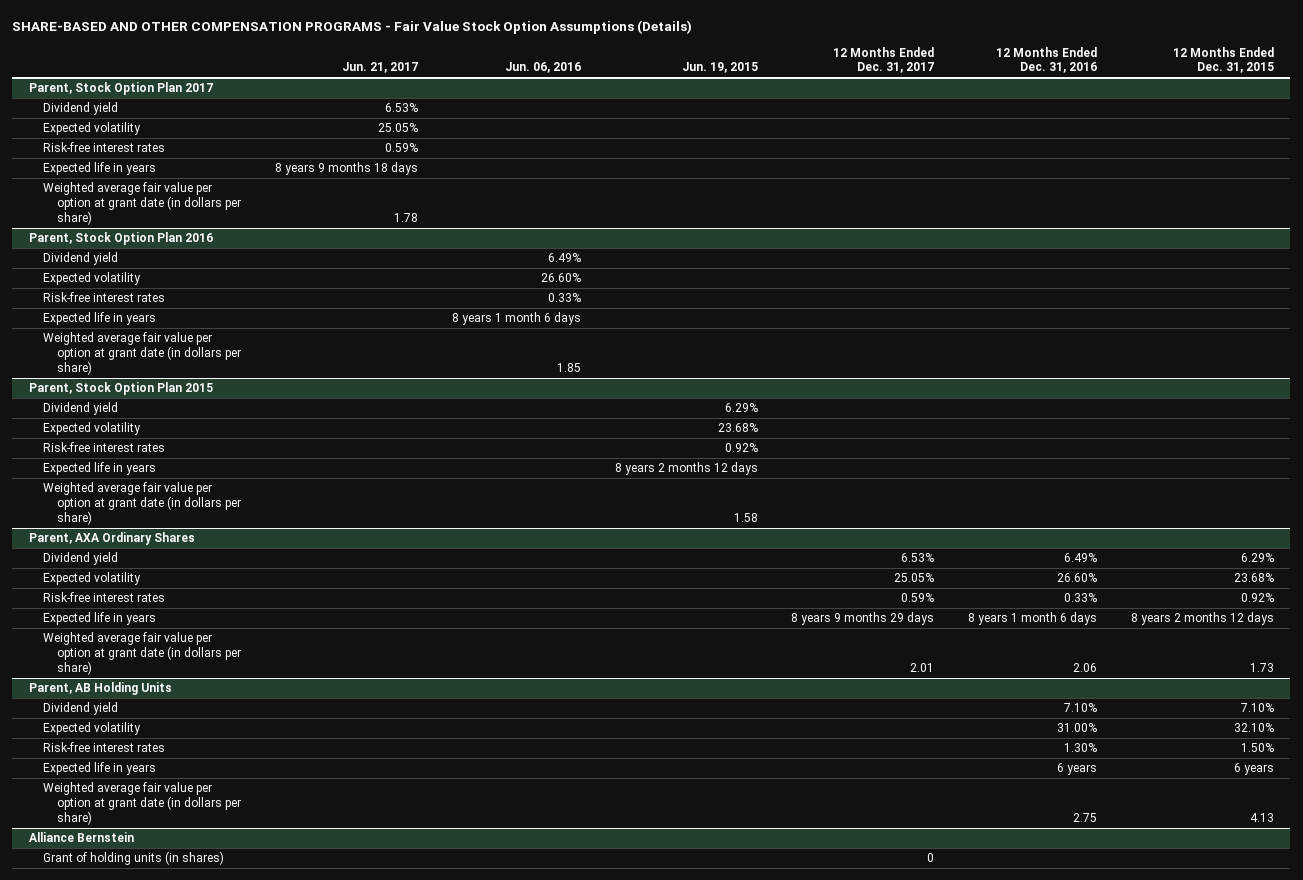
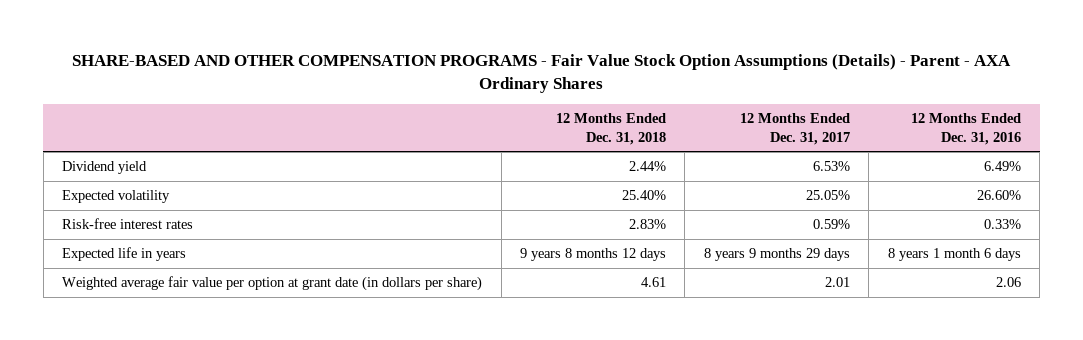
[12,19,693,34] SHARE-BASED AND OTHER COMPENSATION PROGRAMS - Fair Value Stock Option Assumptions (Details) -> [72,53,1012,93] SHARE-BASED AND OTHER COMPENSATION PROGRAMS - Fair Value Stock Option Assumptions (Details) - Parent - AXA Ordinary Shares
[342,62,419,74] Jun. 21, 2017 -> none
[504,62,581,74] Jun. 06, 2016 -> none
[681,62,758,74] Jun. 19, 2015 -> none
[1172,46,1274,74] 12 Months Ended Dec. 31, 2015 -> none
none -> [555,112,666,145] 12 Months Ended Dec. 31, 2018
[29,82,214,96] Parent, Stock Option Plan 2017 -> none
[43,102,119,116] Dividend yield -> none
[43,122,142,136] Expected volatility -> none
[43,142,166,153] Risk-free interest rates -> none
[43,162,157,176] Expected life in years -> none
[43,182,242,225] Weighted average fair value per option at grant date (in dollars per share) -> none
[29,232,214,246] Parent, Stock Option Plan 2016 -> none
[43,252,119,266] Dividend yield -> none
[43,272,142,286] Expected volatility -> none
[43,292,166,303] Risk-free interest rates -> none
[43,312,157,326] Expected life in years -> none
[43,332,242,375] Weighted average fair value per option at grant date (in dollars per share) -> none
[29,382,214,396] Parent, Stock Option Plan 2015 -> none
[43,402,119,416] Dividend yield -> none
[43,422,142,436] Expected volatility -> none
[43,442,166,453] Risk-free interest rates -> none
[43,462,157,476] Expected life in years -> none
[43,482,242,525] Weighted average fair value per option at grant date (in dollars per share) -> none
[29,532,196,546] Parent, AXA Ordinary Shares -> none
[29,682,173,696] Parent, AB Holding Units -> none
[43,702,119,716] Dividend yield -> none
[43,722,142,736] Expected volatility -> none
[43,742,166,753] Risk-free interest rates -> none
[43,762,157,776] Expected life in years -> none
[43,782,242,825] Weighted average fair value per option at grant date (in dollars per share) -> none
[29,832,135,843] Alliance Bernstein -> none
[43,851,225,866] Grant of holding units (in shares) -> none

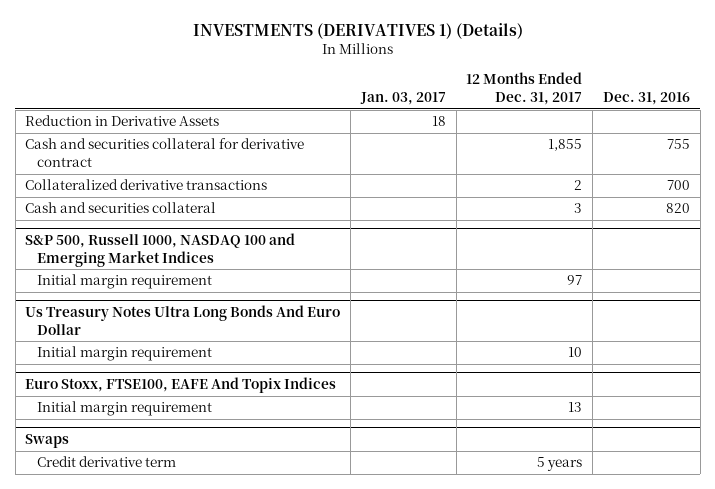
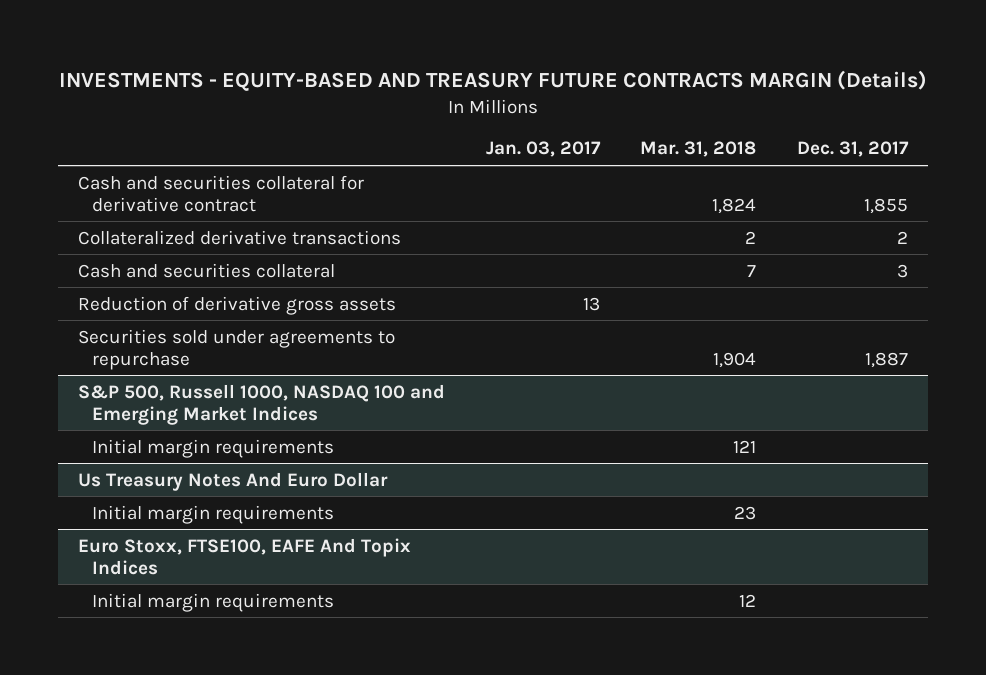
[192,23,523,40] INVESTMENTS (DERIVATIVES 1) (Details) -> [58,70,927,92] INVESTMENTS - EQUITY-BASED AND TREASURY FUTURE CONTRACTS MARGIN (Details)
[466,72,583,105] 12 Months Ended Dec. 31, 2017 -> none
[603,91,691,105] Dec. 31, 2016 -> none
none -> [640,141,757,158] Mar. 31, 2018
none -> [796,141,909,158] Dec. 31, 2017
[25,115,220,127] Reduction in Derivative Assets -> none
none -> [78,295,397,315] Reduction of derivative gross assets
none -> [78,328,396,370] Securities sold under agreements to repurchase
[25,305,341,335] Us Treasury Notes Ultra Long Bonds And Euro Dollar -> none
[37,346,213,362] Initial margin requirement -> none
[37,274,213,290] Initial margin requirement -> [91,438,334,458] Initial margin requirements
none -> [78,471,389,491] Us Treasury Notes And Euro Dollar
none -> [91,504,334,524] Initial margin requirements
[25,434,70,449] Swaps -> none
[37,456,177,468] Credit derivative term -> none
[37,401,213,417] Initial margin requirement -> [91,592,334,612] Initial margin requirements

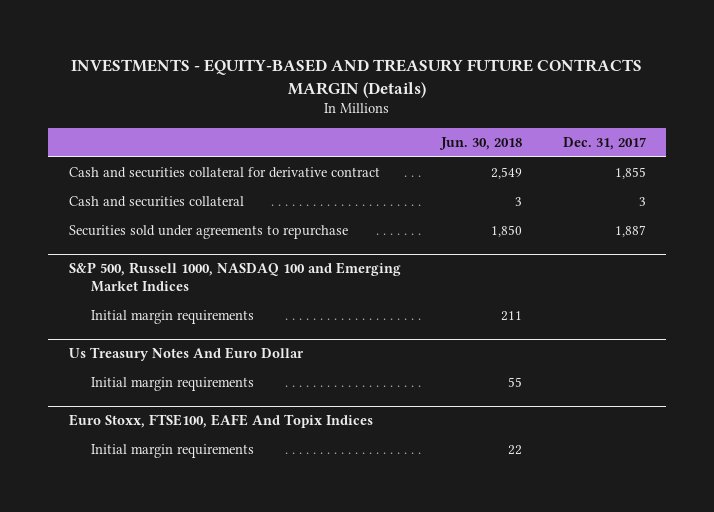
[485,141,601,158] Jan. 03, 2017 -> none
[640,141,757,158] Mar. 31, 2018 -> none
none -> [439,137,523,151] Jun. 30, 2018
[78,229,402,245] Collateralized derivative transactions -> none
[78,295,397,315] Reduction of derivative gross assets -> none

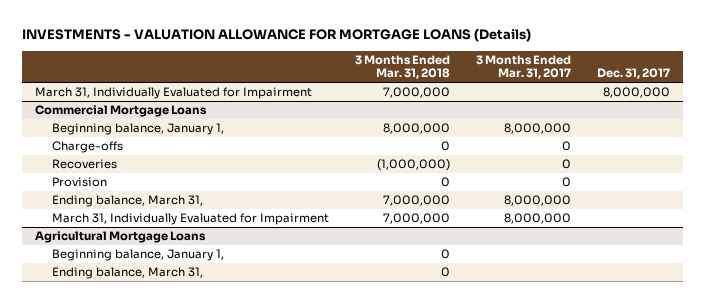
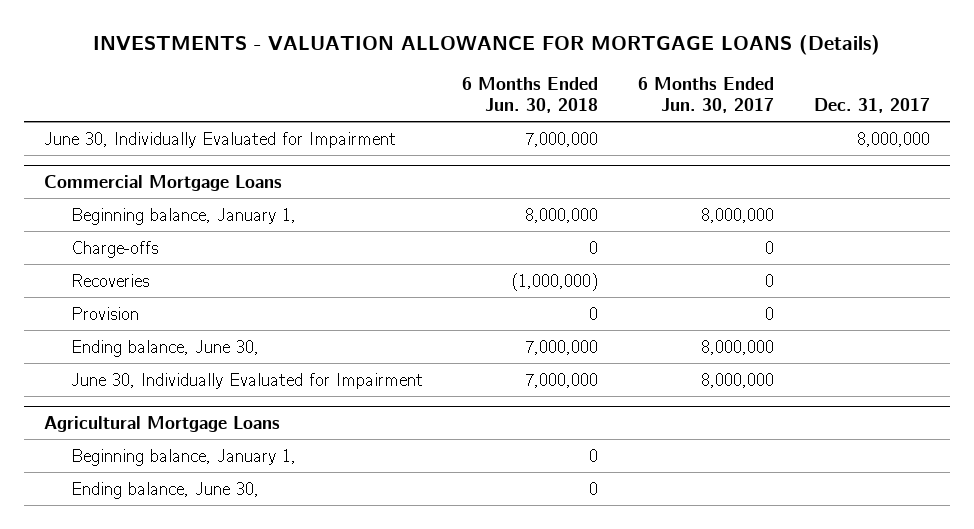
[354,55,450,80] 3 Months Ended Mar. 31, 2018 -> none
[476,55,572,80] 3 Months Ended Mar. 31, 2017 -> none
none -> [462,77,599,113] 6 Months Ended Jun. 30, 2018
none -> [638,77,775,113] 6 Months Ended Jun. 30, 2017
[34,87,312,100] March 31, Individually Evaluated for Impairment -> [43,131,396,148] June 30, Individually Evaluated for Impairment
[51,195,203,208] Ending balance, March 31, -> [70,339,259,357] Ending balance, June 30,
[51,213,329,226] March 31, Individually Evaluated for Impairment -> [70,372,423,389] June 30, Individually Evaluated for Impairment
[51,267,203,280] Ending balance, March 31, -> [70,481,259,499] Ending balance, June 30,

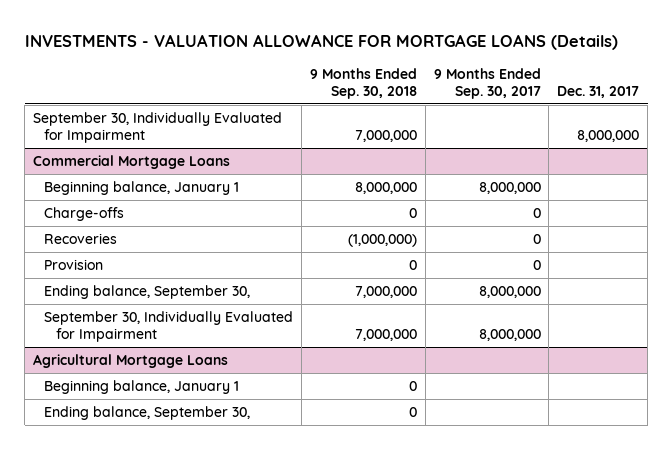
[462,77,599,113] 6 Months Ended Jun. 30, 2018 -> none
[638,77,775,113] 6 Months Ended Jun. 30, 2017 -> none
none -> [309,67,417,99] 9 Months Ended Sep. 30, 2018
none -> [433,67,541,99] 9 Months Ended Sep. 30, 2017
[43,131,396,148] June 30, Individually Evaluated for Impairment -> [32,112,282,143] September 30, Individually Evaluated for Impairment
[70,207,296,225] Beginning balance, January 1, -> [44,181,240,196] Beginning balance, January 1
[70,339,259,357] Ending balance, June 30, -> [44,285,251,300] Ending balance, September 30,
[70,372,423,389] June 30, Individually Evaluated for Impairment -> [44,311,294,342] September 30, Individually Evaluated for Impairment
[70,448,296,466] Beginning balance, January 1, -> [44,380,240,395] Beginning balance, January 1
[70,481,259,499] Ending balance, June 30, -> [44,406,251,421] Ending balance, September 30,

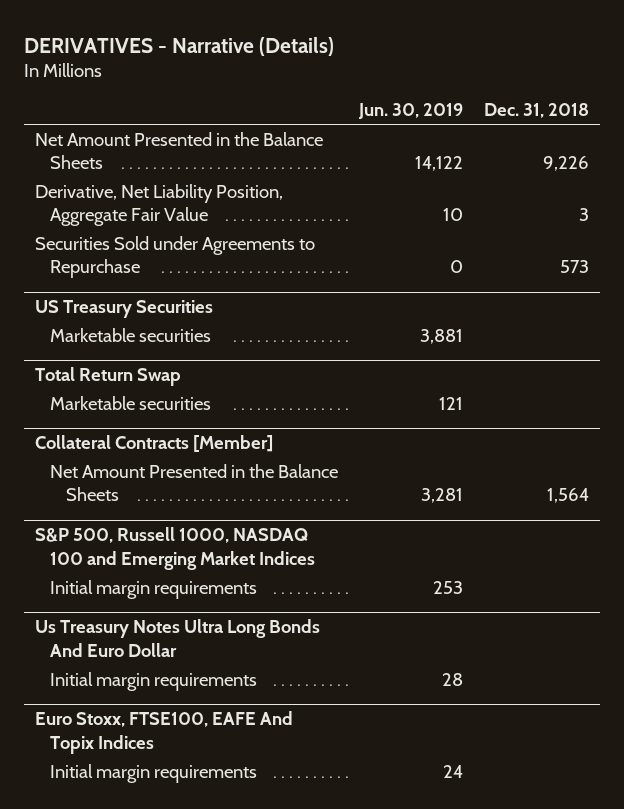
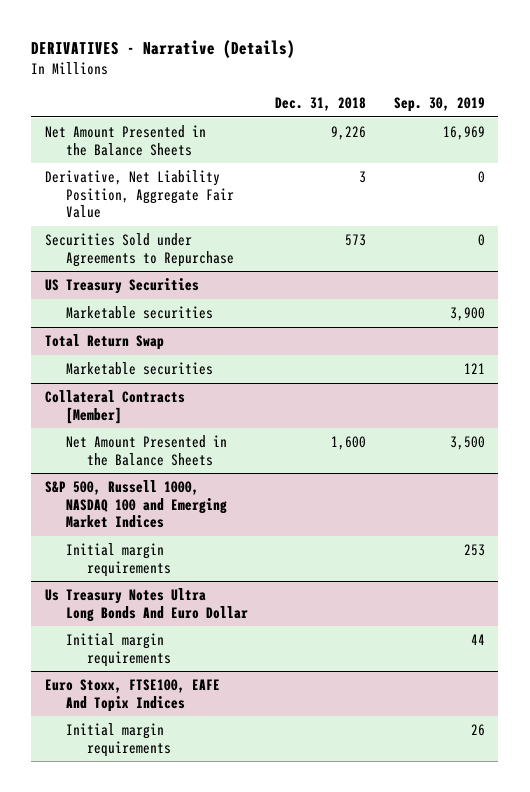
[358,103,464,120] Jun. 30, 2019 -> none
none -> [393,97,485,113] Sep. 30, 2019
[547,488,590,504] 1,564 -> [331,435,367,450] 1,600

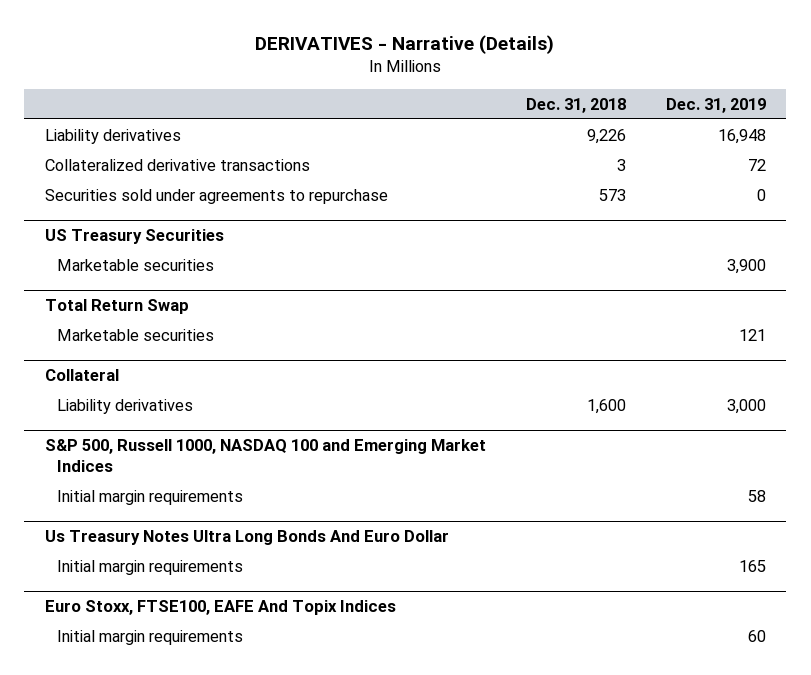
[393,97,485,113] Sep. 30, 2019 -> none
none -> [666,97,767,113] Dec. 31, 2019
[45,124,207,156] Net Amount Presented in the Balance Sheets -> [44,128,181,144] Liability derivatives
[45,169,234,219] Derivative, Net Liability Position, Aggregate Fair Value -> [44,158,310,171] Collateralized derivative transactions
[45,232,234,267] Securities Sold under Agreements to Repurchase -> [44,188,388,204] Securities sold under agreements to repurchase
[45,389,186,424] Collateral Contracts [Member] -> [44,369,119,382] Collateral
[65,434,227,466] Net Amount Presented in the Balance Sheets -> [57,398,194,414] Liability derivatives

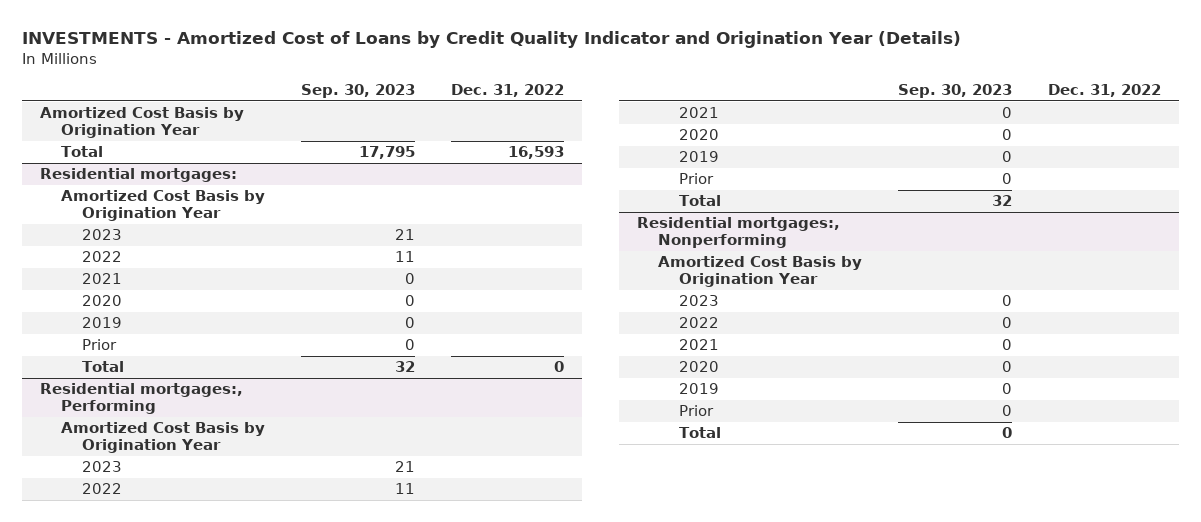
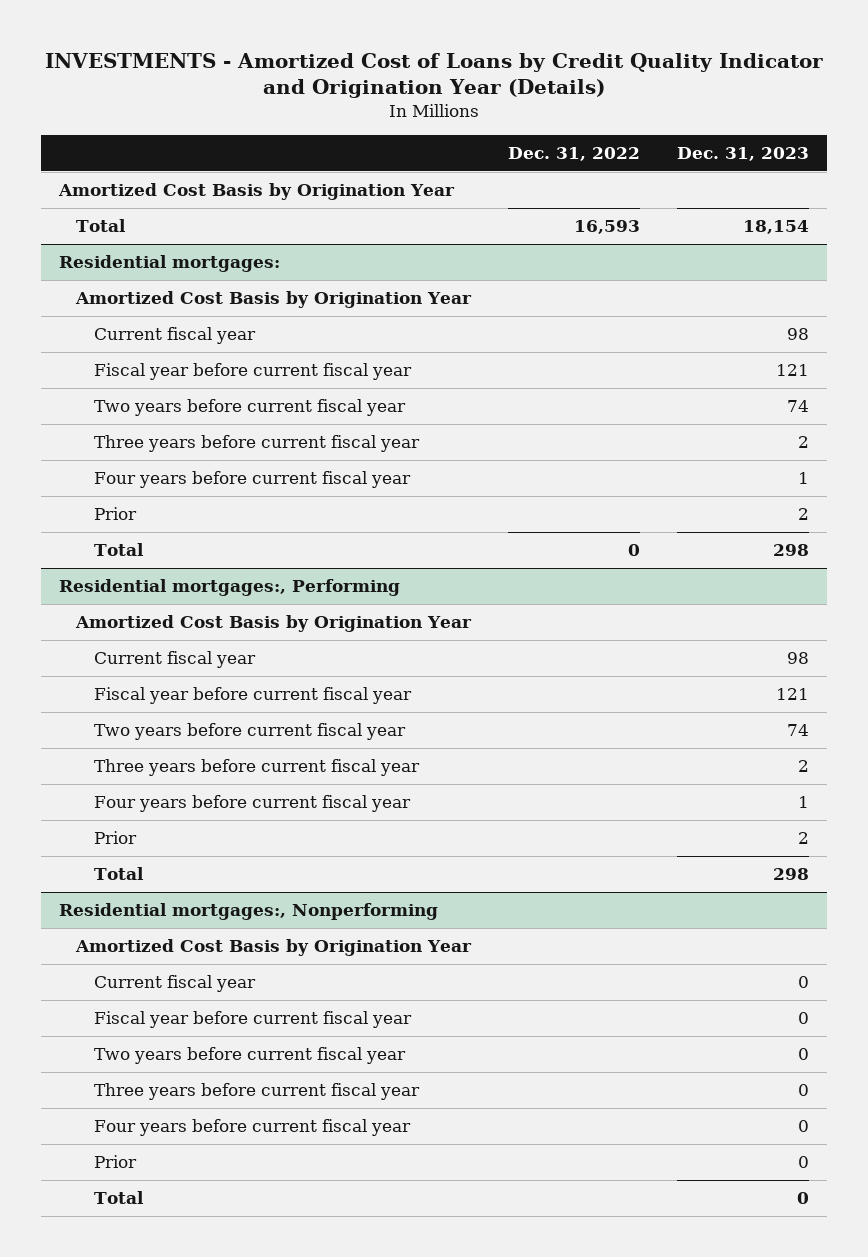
[301,84,416,99] Sep. 30, 2023 -> none
none -> [676,146,809,161] Dec. 31, 2023
[82,229,123,241] 2023 -> [93,327,256,345] Current fiscal year
[82,251,123,263] 2022 -> [93,363,412,381] Fiscal year before current fiscal year
[82,273,123,285] 2021 -> [93,399,406,417] Two years before current fiscal year
[82,295,123,307] 2020 -> [93,435,420,453] Three years before current fiscal year
[82,317,123,329] 2019 -> [93,471,411,489] Four years before current fiscal year
[82,461,123,473] 2023 -> [93,651,256,669] Current fiscal year
[82,483,123,495] 2022 -> [93,687,412,705] Fiscal year before current fiscal year
[679,107,720,119] 2021 -> [93,723,406,741] Two years before current fiscal year
[679,129,720,141] 2020 -> [93,759,420,777] Three years before current fiscal year
[679,151,720,163] 2019 -> [93,795,411,813] Four years before current fiscal year
[679,295,720,307] 2023 -> [93,975,256,993] Current fiscal year
[679,317,720,329] 2022 -> [93,1011,412,1029] Fiscal year before current fiscal year
[679,339,720,351] 2021 -> [93,1047,406,1065] Two years before current fiscal year
[679,361,720,373] 2020 -> [93,1083,420,1101] Three years before current fiscal year
[679,383,720,395] 2019 -> [93,1119,411,1137] Four years before current fiscal year

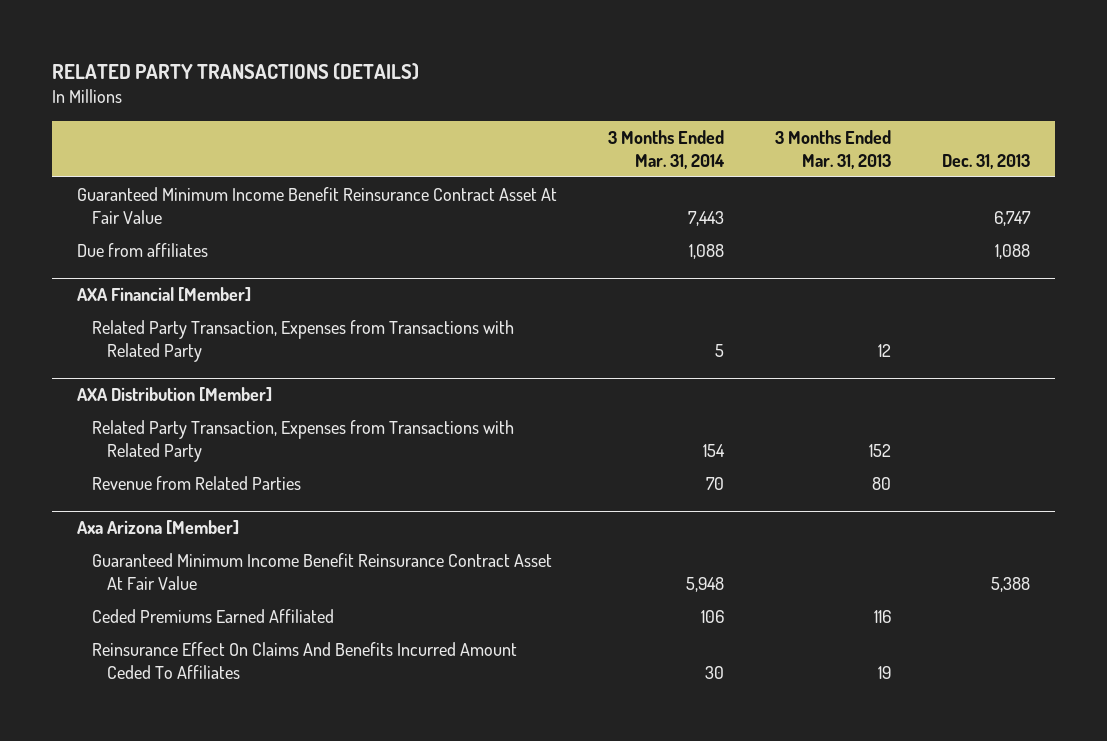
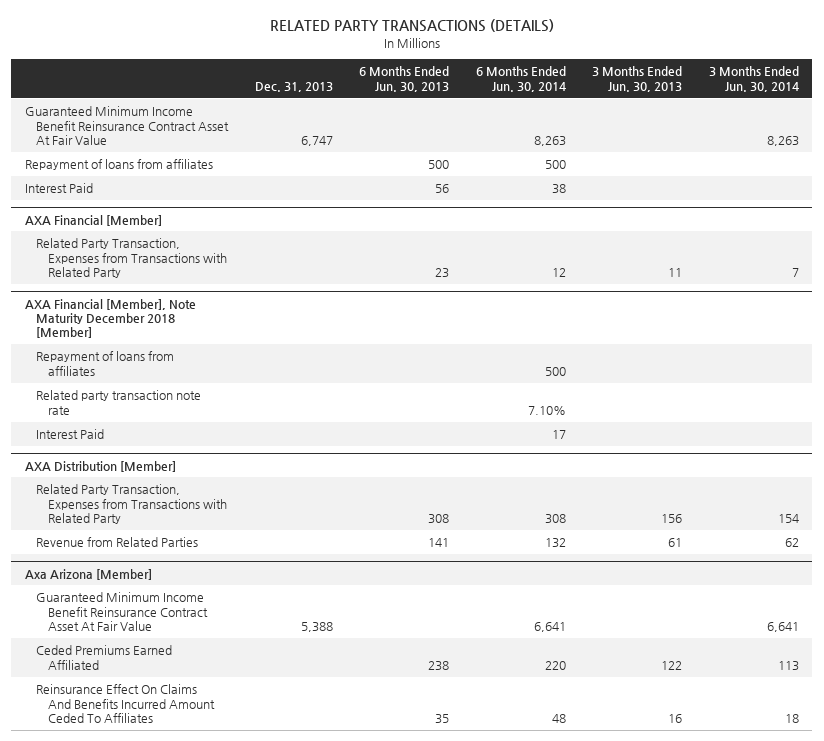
[607,130,725,169] 3 Months Ended Mar. 31, 2014 -> none
[774,130,891,169] 3 Months Ended Mar. 31, 2013 -> none
none -> [359,66,450,92] 6 Months Ended Jun. 30, 2013
none -> [475,66,566,92] 6 Months Ended Jun. 30, 2014
none -> [592,66,683,92] 3 Months Ended Jun. 30, 2013
none -> [708,66,799,92] 3 Months Ended Jun. 30, 2014
[77,242,209,257] Due from affiliates -> none
none -> [24,159,213,171] Repayment of loans from affiliates
none -> [24,183,93,194] Interest Paid
none -> [24,298,196,339] AXA Financial [Member], Note Maturity December 2018 [Member]
none -> [36,351,175,376] Repayment of loans from affiliates
none -> [36,390,202,415] Related party transaction note rate
none -> [36,429,105,440] Interest Paid

